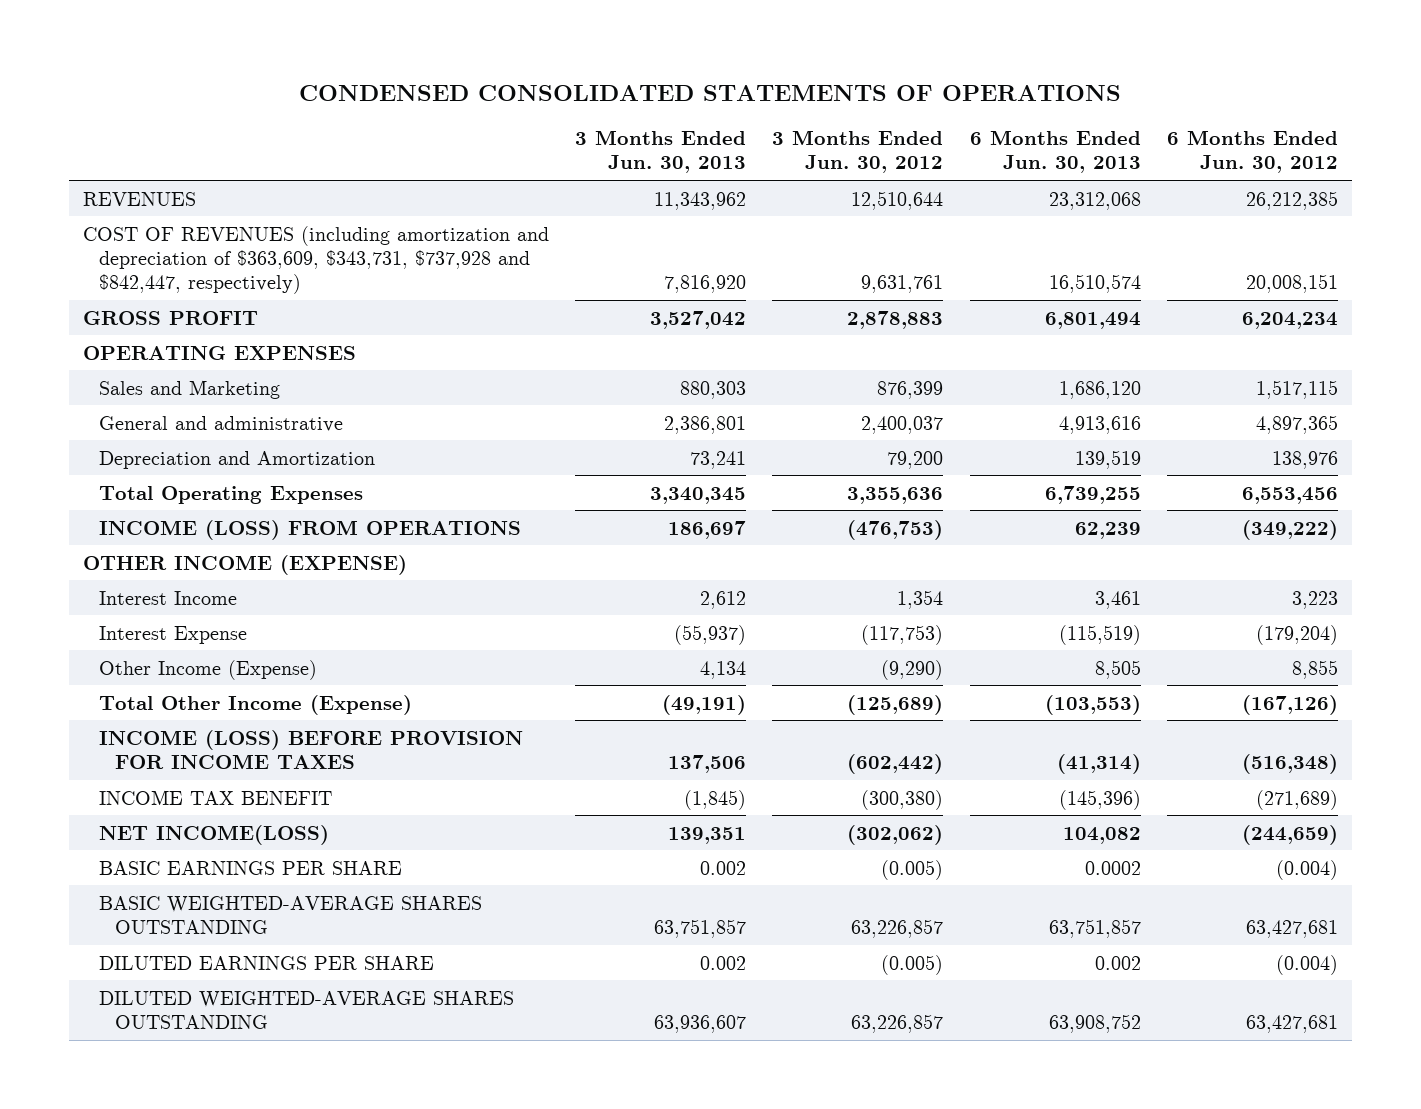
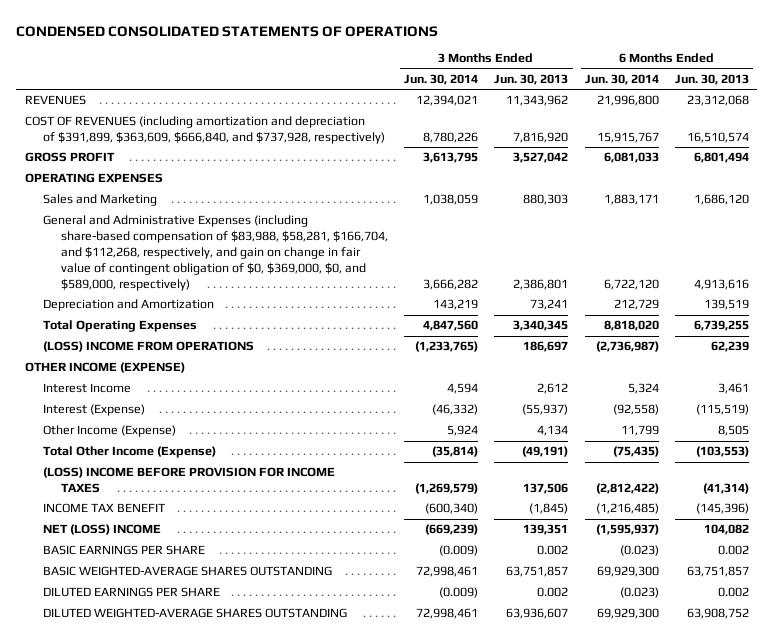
[772,130,944,174] 3 Months Ended Jun. 30, 2012 -> none
[1167,130,1339,174] 6 Months Ended Jun. 30, 2012 -> none
none -> [404,73,479,85] Jun. 30, 2014
none -> [584,73,659,85] Jun. 30, 2014
[82,225,549,295] COST OF REVENUES (including amortization and depreciation of $363,609, $343,731, $737,928 and $842,447, respectively) -> [24,116,385,145] COST OF REVENUES (including amortization and depreciation of $391,899, $363,609, $666,840, and $737,928, respectively)
[98,415,343,432] General and administrative -> [42,215,388,292] General and Administrative Expenses (including share-based compensation of $83,988, $58,281, $166,704, and $112,268, respectively, and gain on change in fair value of contingent obligation of $0, $369,000, $0, and $589,000, respectively)
[98,519,521,540] INCOME (LOSS) FROM OPERATIONS -> [42,341,254,353] (LOSS) INCOME FROM OPERATIONS
[98,625,247,644] Interest Expense -> [42,404,145,417] Interest (Expense)
[98,729,523,769] INCOME (LOSS) BEFORE PROVISION FOR INCOME TAXES -> [42,467,335,494] (LOSS) INCOME BEFORE PROVISION FOR INCOME TAXES
[98,824,329,845] NET INCOME(LOSS) -> [42,524,161,536] NET (LOSS) INCOME
[1084,860,1141,875] 0.0002 -> [718,545,750,556] 0.002

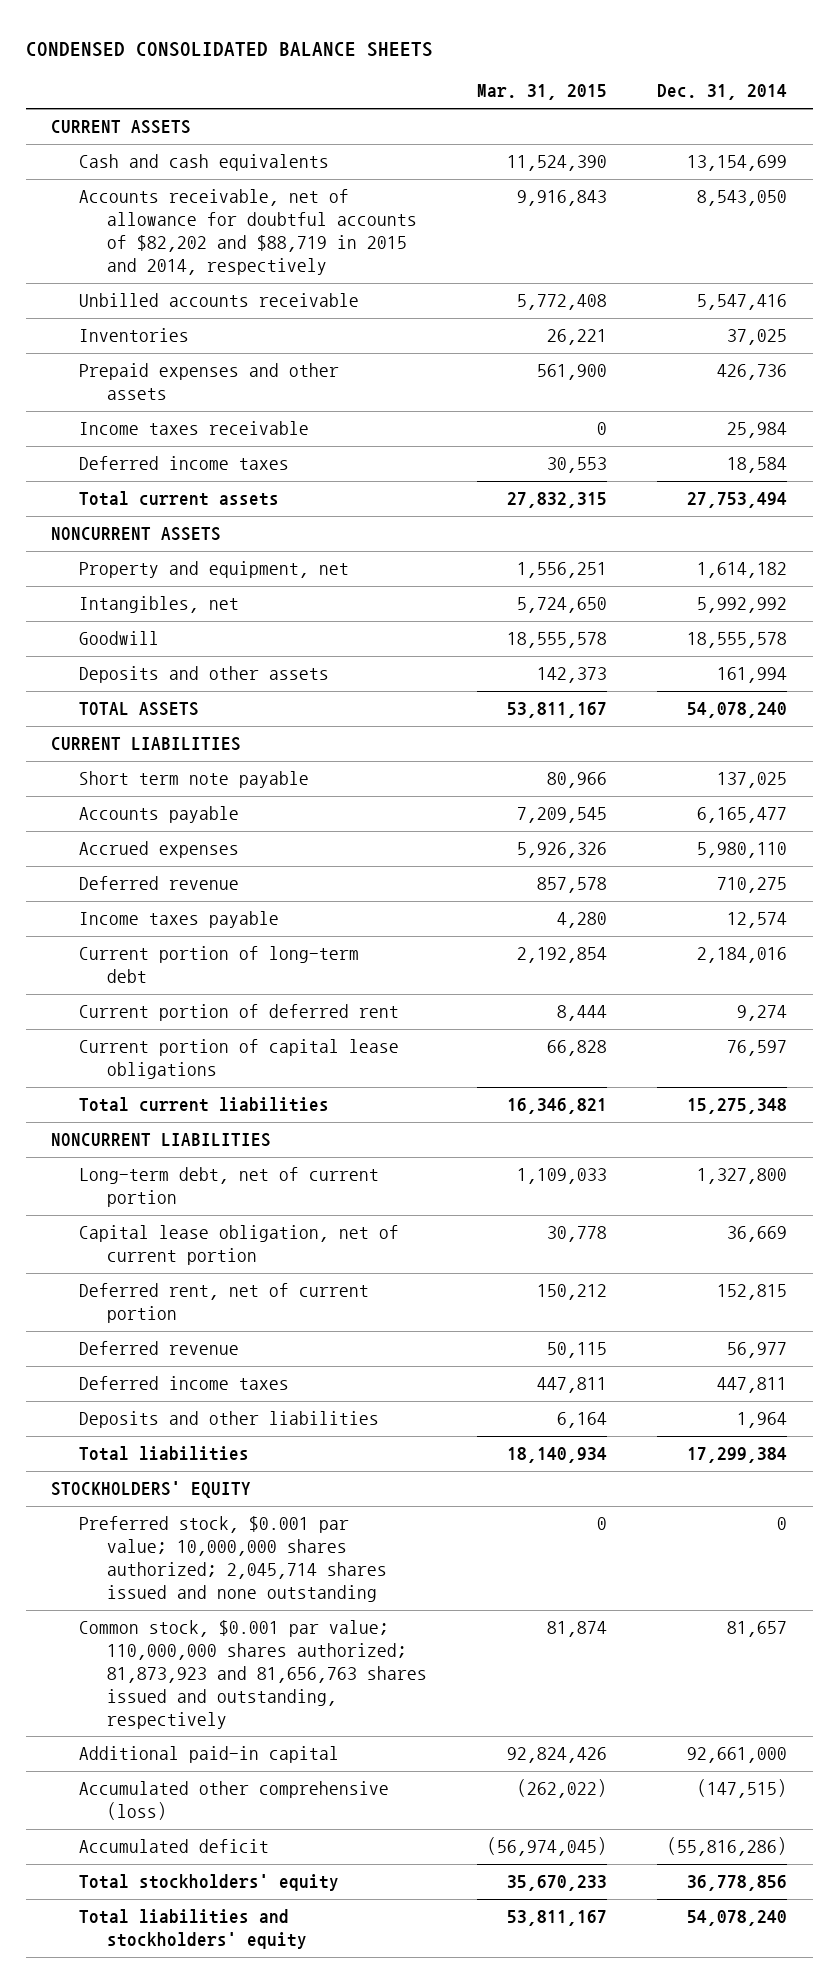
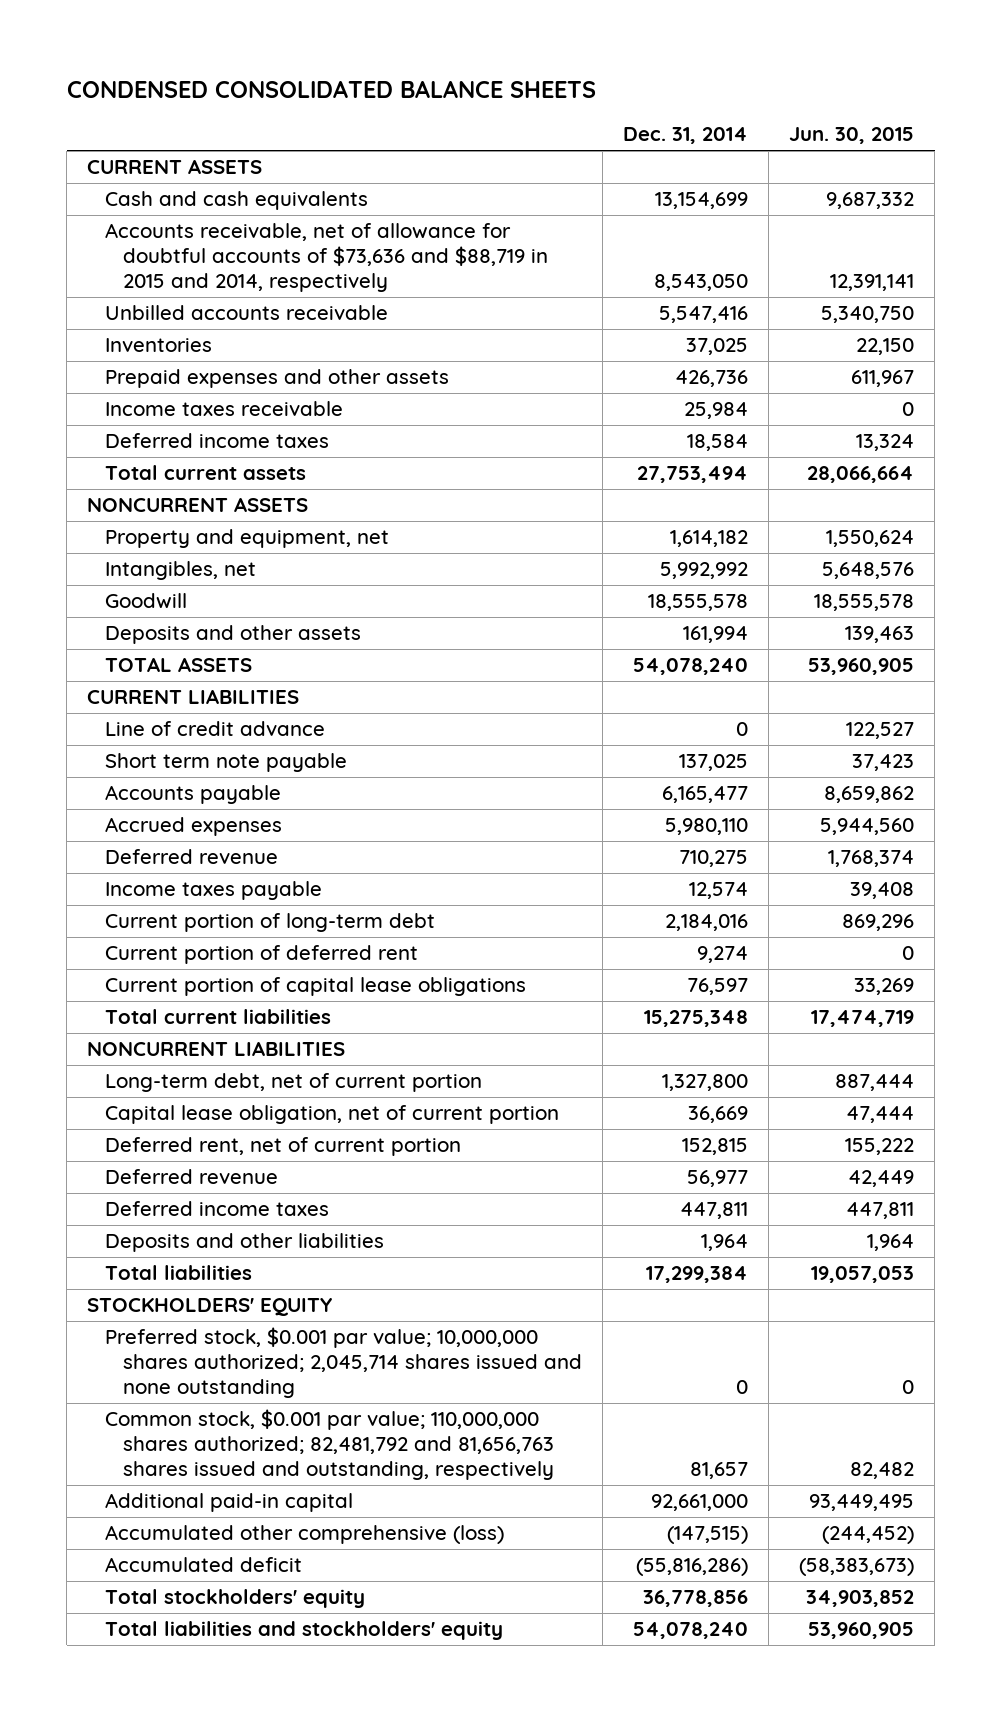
[477,84,608,101] Mar. 31, 2015 -> none
none -> [789,127,915,145] Jun. 30, 2015
[79,189,418,275] Accounts receivable, net of allowance for doubtful accounts of $82,202 and $88,719 in 2015 and 2014, respectively -> [105,222,548,293] Accounts receivable, net of allowance for doubtful accounts of $73,636 and $88,719 in 2015 and 2014, respectively
none -> [105,720,326,736] Line of credit advance
[79,1620,428,1729] Common stock, $0.001 par value; 110,000,000 shares authorized; 81,873,923 and 81,656,763 shares issued and outstanding, respectively -> [105,1408,554,1481] Common stock, $0.001 par value; 110,000,000 shares authorized; 82,481,792 and 81,656,763 shares issued and outstanding, respectively

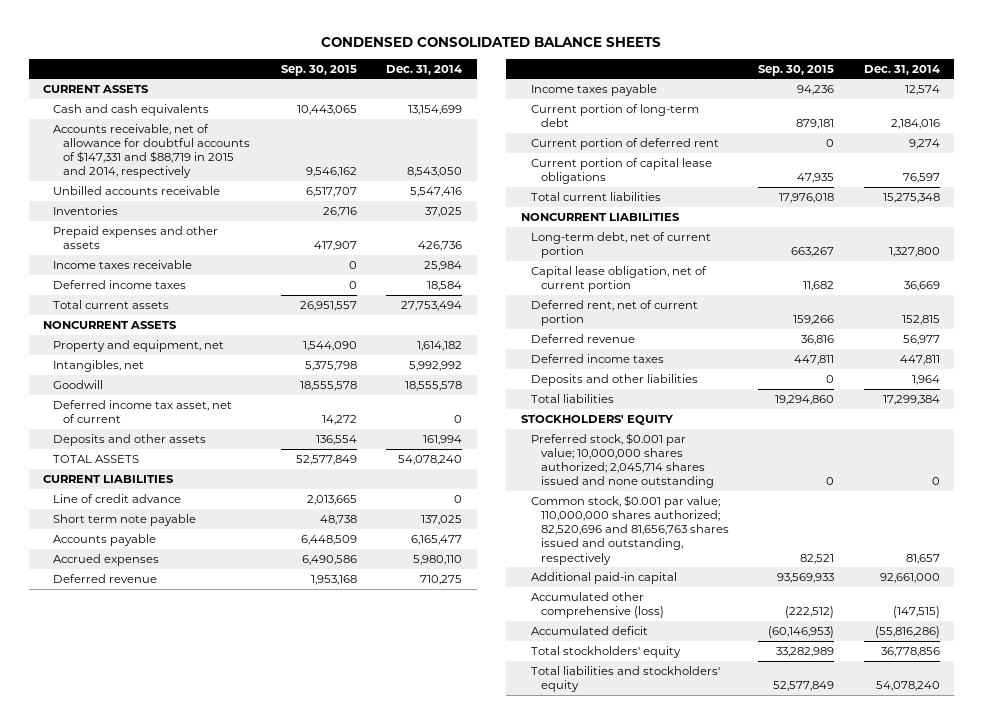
[789,127,915,145] Jun. 30, 2015 -> none
none -> [280,64,357,76] Sep. 30, 2015
[105,222,548,293] Accounts receivable, net of allowance for doubtful accounts of $73,636 and $88,719 in 2015 and 2014, respectively -> [53,124,251,179] Accounts receivable, net of allowance for doubtful accounts of $147,331 and $88,719 in 2015 and 2014, respectively
none -> [53,400,233,424] Deferred income tax asset, net of current
[105,1408,554,1481] Common stock, $0.001 par value; 110,000,000 shares authorized; 82,481,792 and 81,656,763 shares issued and outstanding, respectively -> [530,495,729,565] Common stock, $0.001 par value; 110,000,000 shares authorized; 82,520,696 and 81,656,763 shares issued and outstanding, respectively

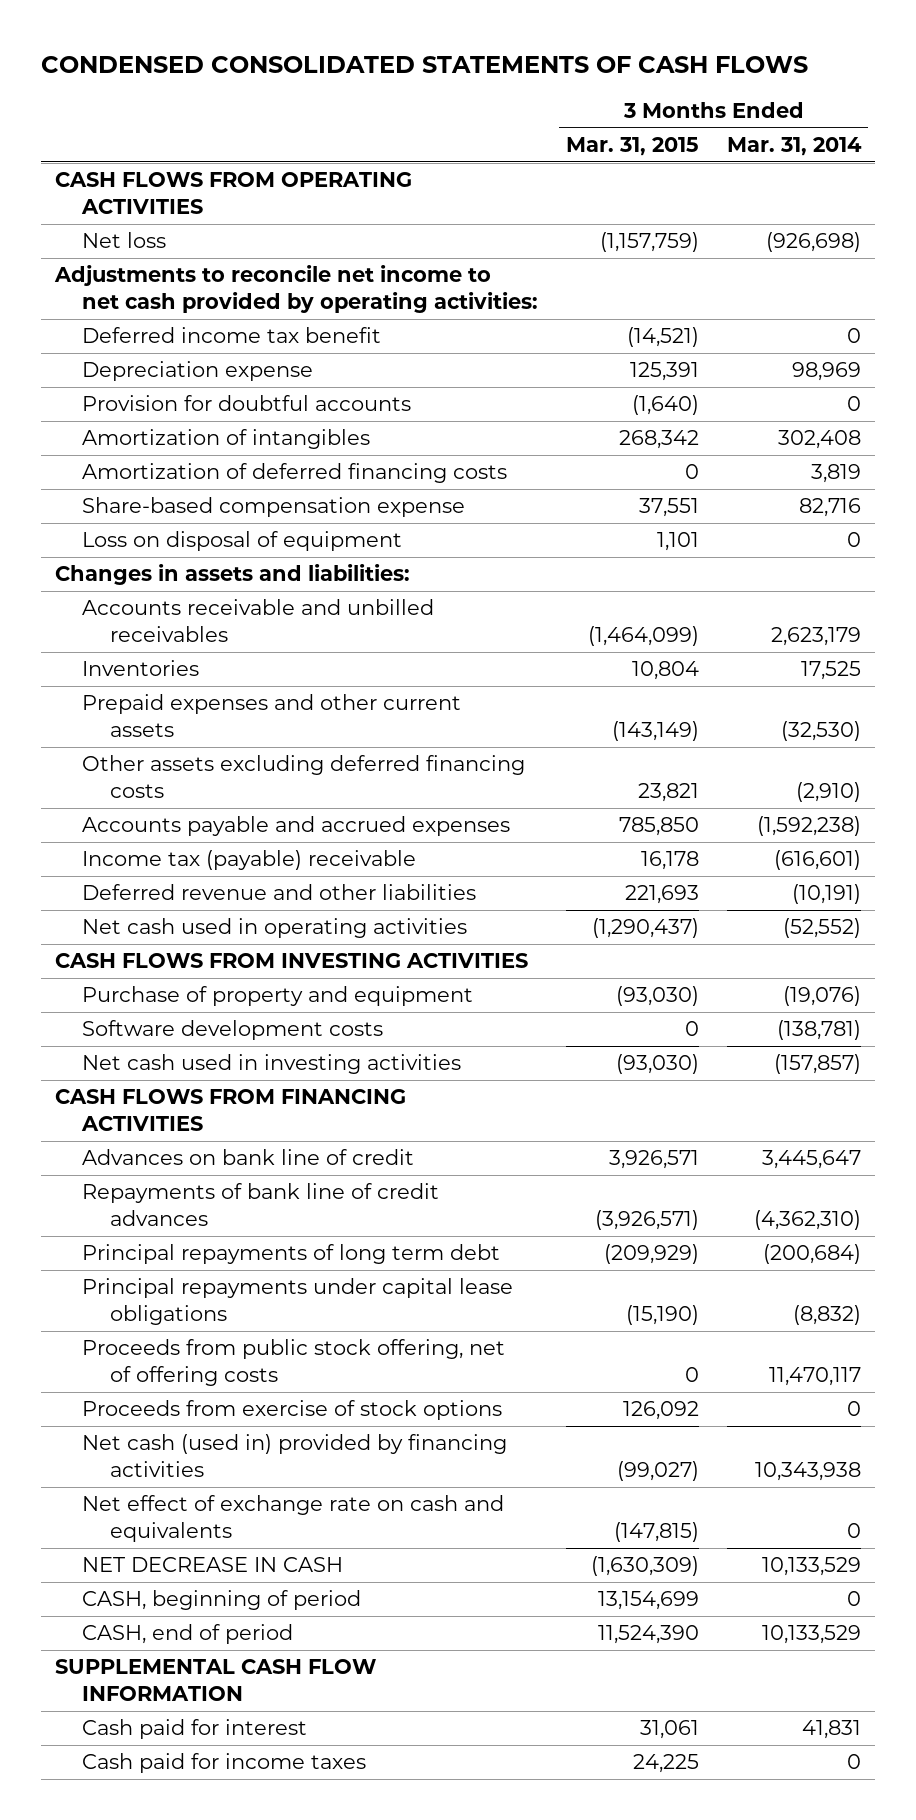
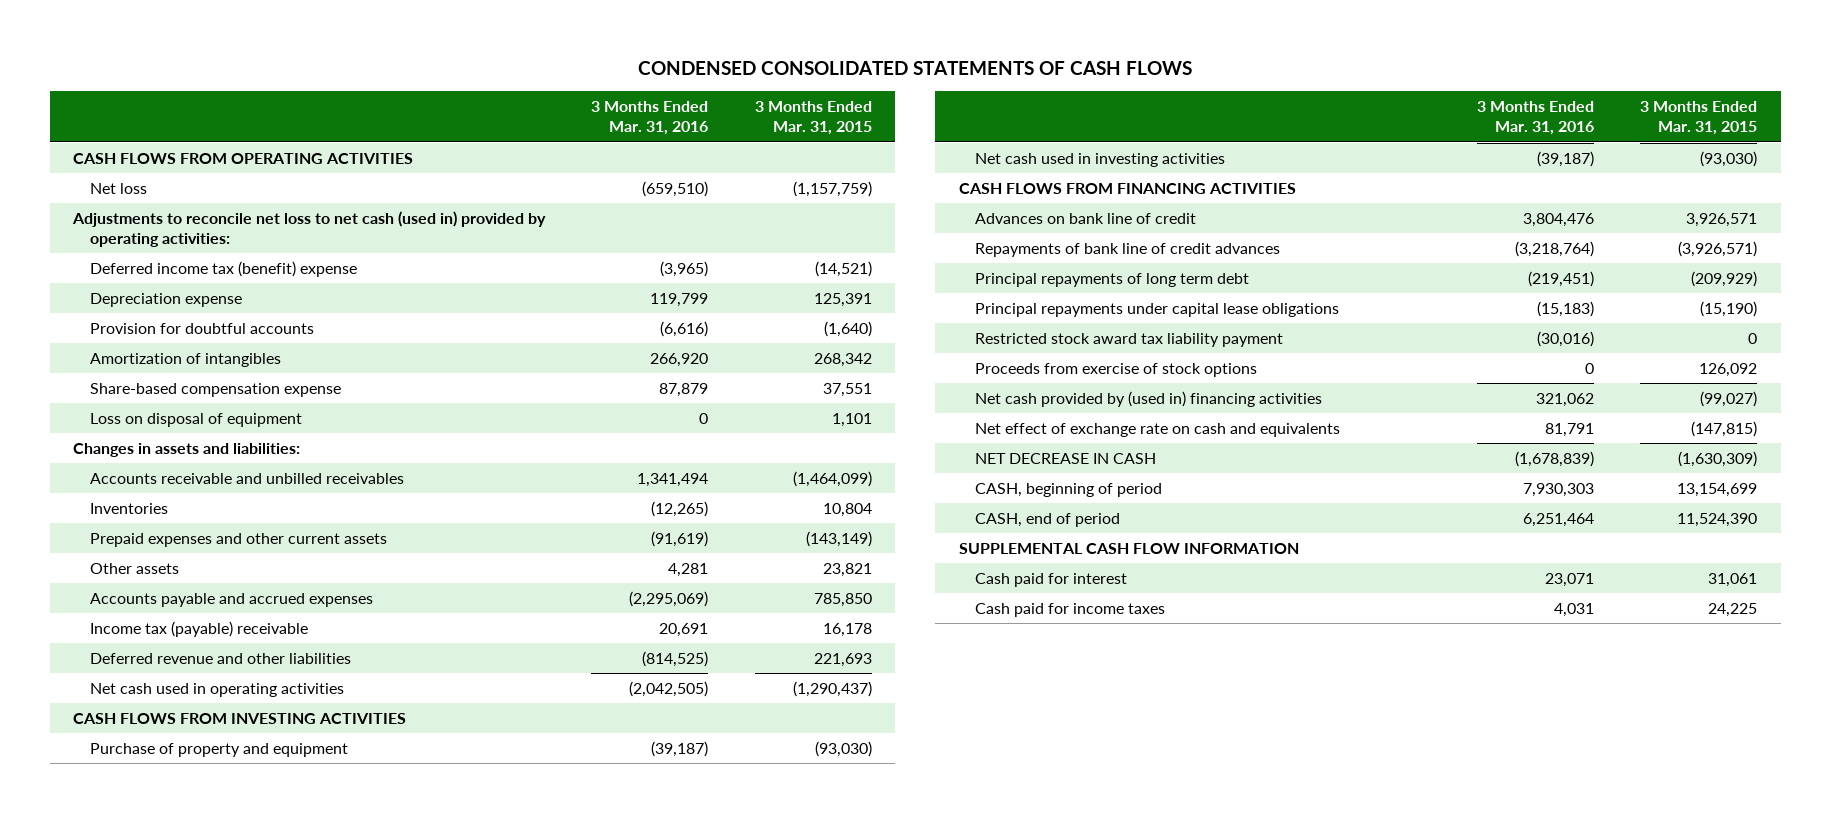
[727,136,863,156] Mar. 31, 2014 -> none
none -> [591,101,709,136] 3 Months Ended Mar. 31, 2016
[53,265,539,313] Adjustments to reconcile net income to net cash provided by operating activities: -> [72,210,547,248] Adjustments to reconcile net loss to net cash (used in) provided by operating activities:
[82,327,382,344] Deferred income tax benefit -> [89,260,357,277] Deferred income tax (benefit) expense
[82,463,508,484] Amortization of deferred financing costs -> none
[82,755,526,798] Other assets excluding deferred financing costs -> [89,562,179,574] Other assets
[82,1020,384,1041] Software development costs -> none
[82,1339,506,1386] Proceeds from public stock offering, net of offering costs -> none
none -> [975,332,1284,347] Restricted stock award tax liability payment
[82,1434,508,1477] Net cash (used in) provided by financing activities -> [975,390,1323,407] Net cash provided by (used in) financing activities

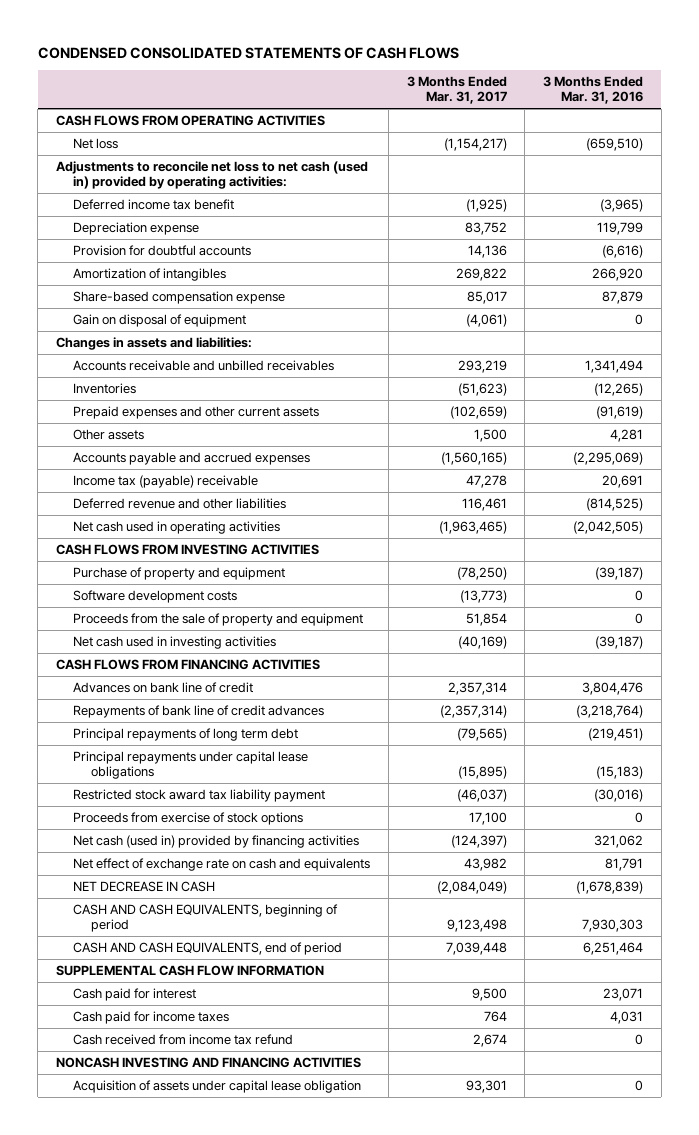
[754,101,872,136] 3 Months Ended Mar. 31, 2015 -> none
none -> [406,76,507,105] 3 Months Ended Mar. 31, 2017
[89,260,357,277] Deferred income tax (benefit) expense -> [73,198,235,210] Deferred income tax benefit
[89,412,302,427] Loss on disposal of equipment -> [73,313,247,327] Gain on disposal of equipment
none -> [73,589,238,603] Software development costs
none -> [73,612,364,626] Proceeds from the sale of property and equipment
[975,390,1323,407] Net cash provided by (used in) financing activities -> [73,834,360,848] Net cash (used in) provided by financing activities
[975,482,1163,497] CASH, beginning of period -> [73,903,339,933] CASH AND CASH EQUIVALENTS, beginning of period
[975,512,1121,527] CASH, end of period -> [73,941,343,955] CASH AND CASH EQUIVALENTS, end of period
none -> [73,1033,294,1045] Cash received from income tax refund
none -> [55,1056,361,1068] NONCASH INVESTING AND FINANCING ACTIVITIES
none -> [73,1079,362,1093] Acquisition of assets under capital lease obligation

